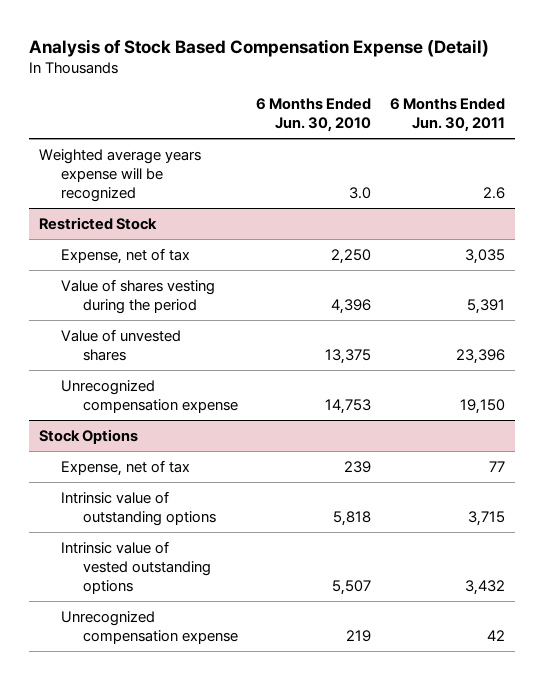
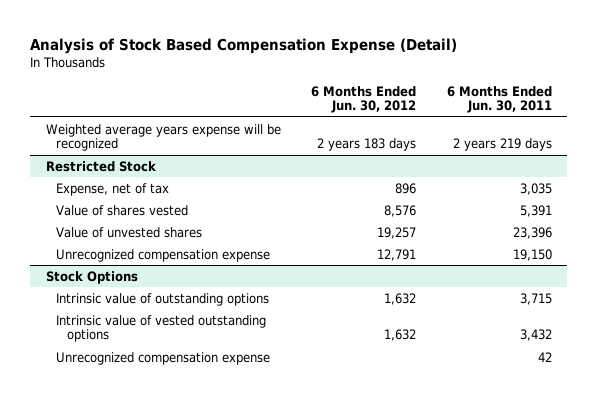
[256,98,372,133] 6 Months Ended Jun. 30, 2010 -> none
none -> [311,85,417,114] 6 Months Ended Jun. 30, 2012
[483,186,506,199] 2.6 -> [452,138,552,152] 2 years 219 days
[60,278,215,314] Value of shares vesting during the period -> [56,204,189,216] Value of shares vested
[60,459,190,476] Expense, net of tax -> none

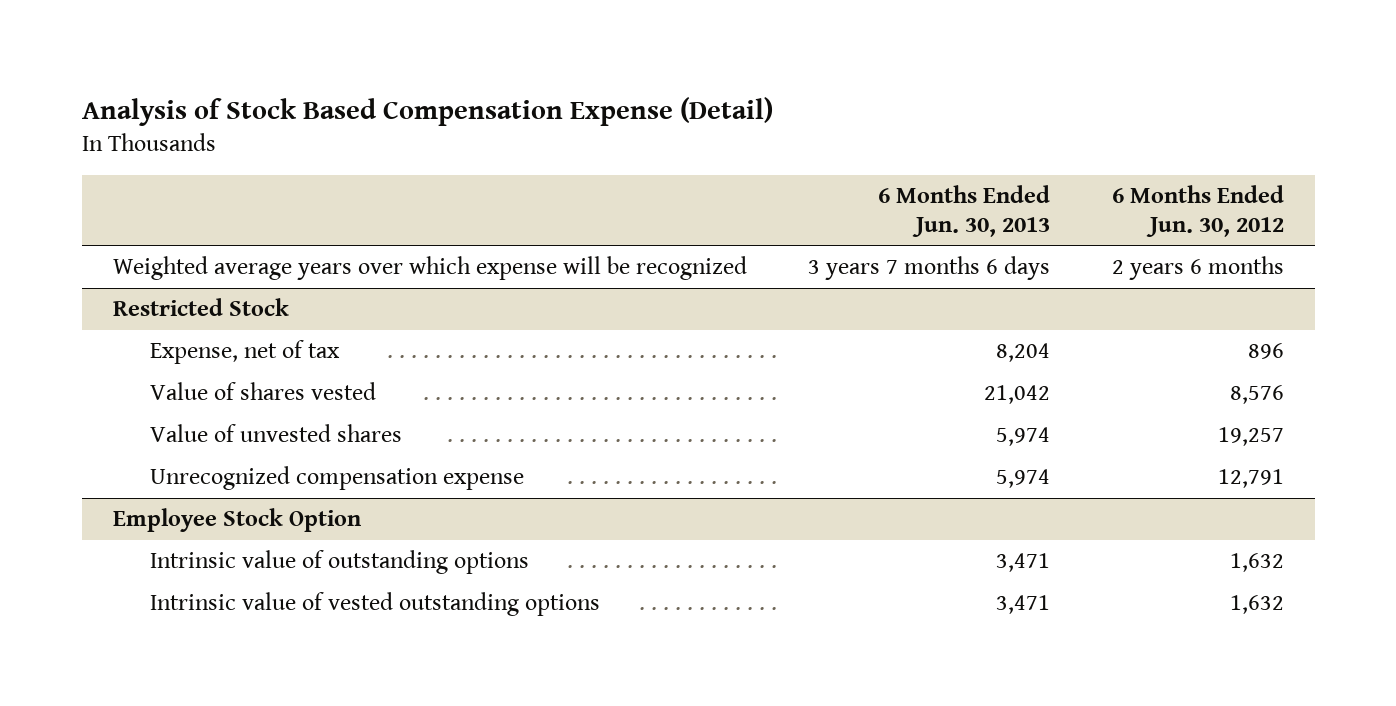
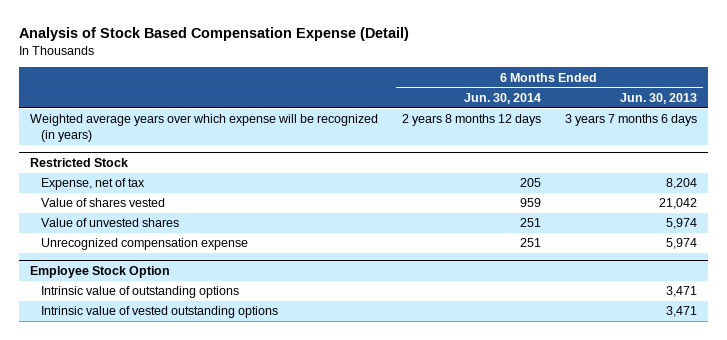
[1111,185,1284,237] 6 Months Ended Jun. 30, 2012 -> none
none -> [464,92,542,104] Jun. 30, 2014
[112,256,747,281] Weighted average years over which expense will be recognized -> [30,114,379,143] Weighted average years over which expense will be recognized (in years)

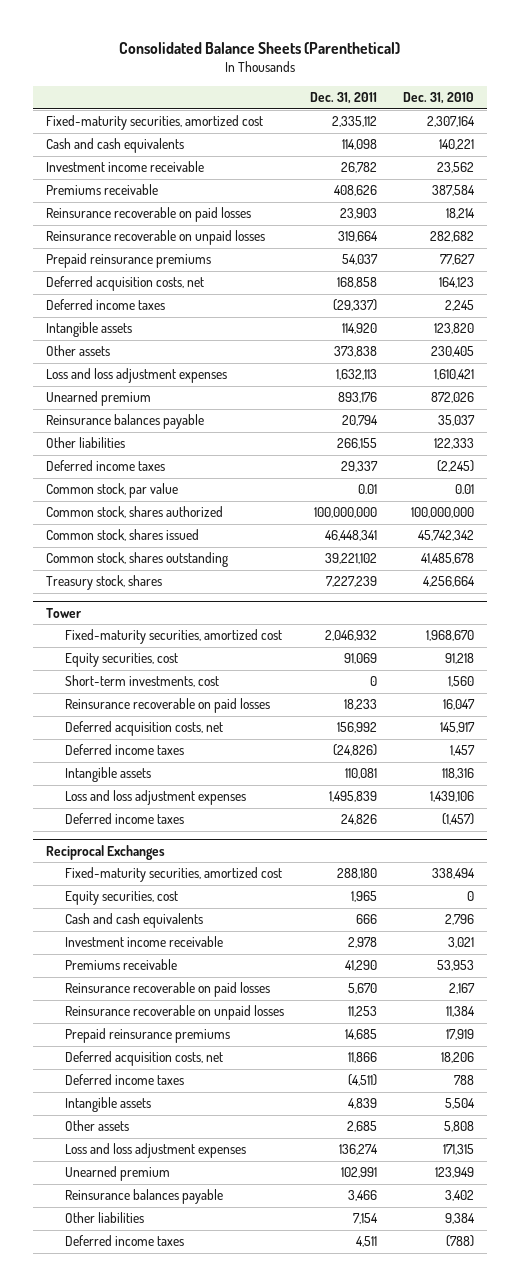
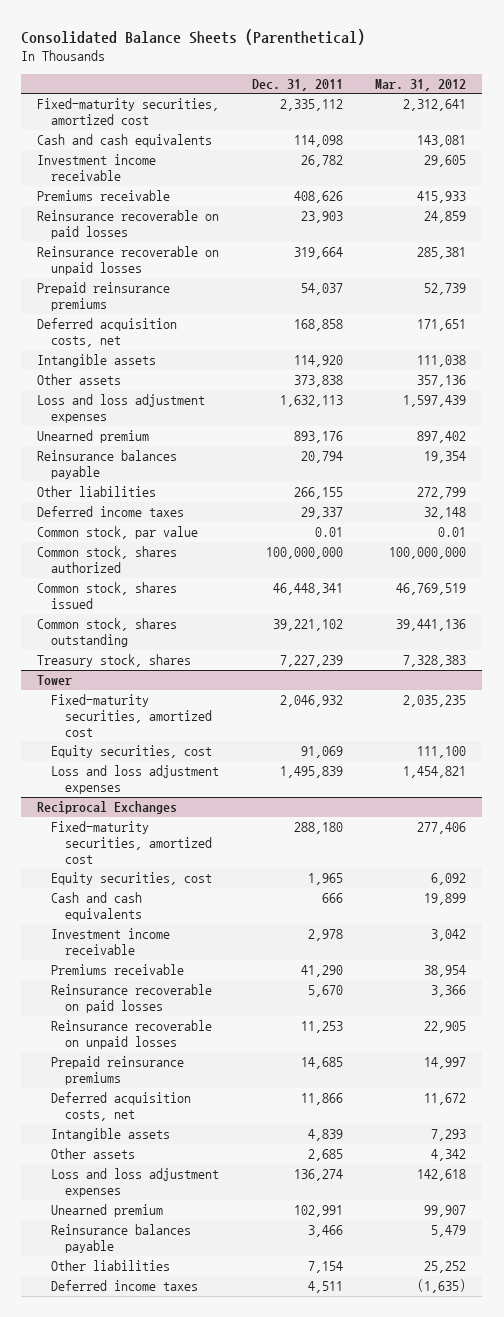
[403,92,475,105] Dec. 31, 2010 -> none
none -> [375,78,467,91] Mar. 31, 2012
[46,299,166,311] Deferred income taxes -> none
[65,675,220,688] Short-term investments, cost -> none
[65,698,271,714] Reinsurance recoverable on paid losses -> none
[65,721,224,737] Deferred acquisition costs, net -> none
[65,744,185,756] Deferred income taxes -> none
[65,767,152,783] Intangible assets -> none
[65,813,185,825] Deferred income taxes -> none
[65,1074,185,1086] Deferred income taxes -> none

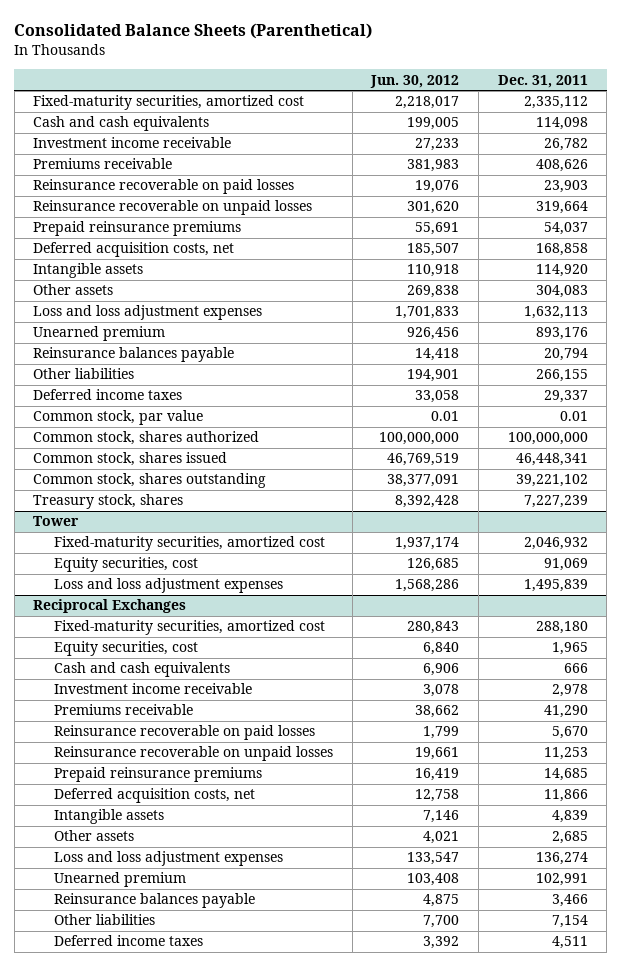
[375,78,467,91] Mar. 31, 2012 -> none
none -> [370,74,460,88] Jun. 30, 2012
[293,375,343,388] 373,838 -> [535,285,588,299] 304,083

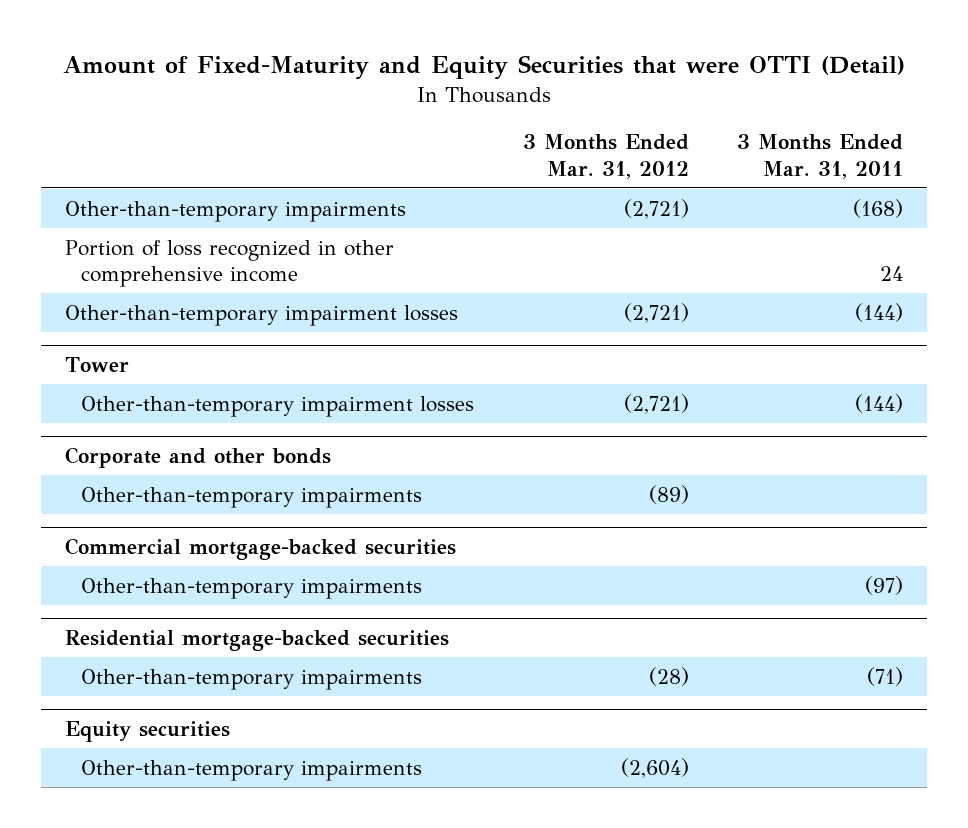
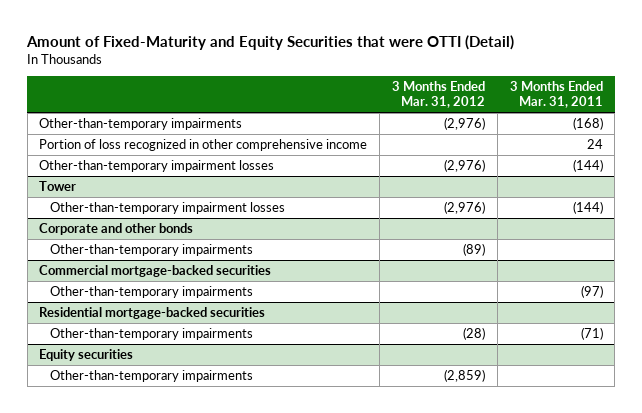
[623,198,689,219] (2,721) -> [444,117,486,131] (2,976)
[623,302,689,323] (2,721) -> [444,159,486,173] (2,976)
[623,393,689,414] (2,721) -> [444,201,486,215] (2,976)
[620,757,689,778] (2,604) -> [444,369,486,383] (2,859)

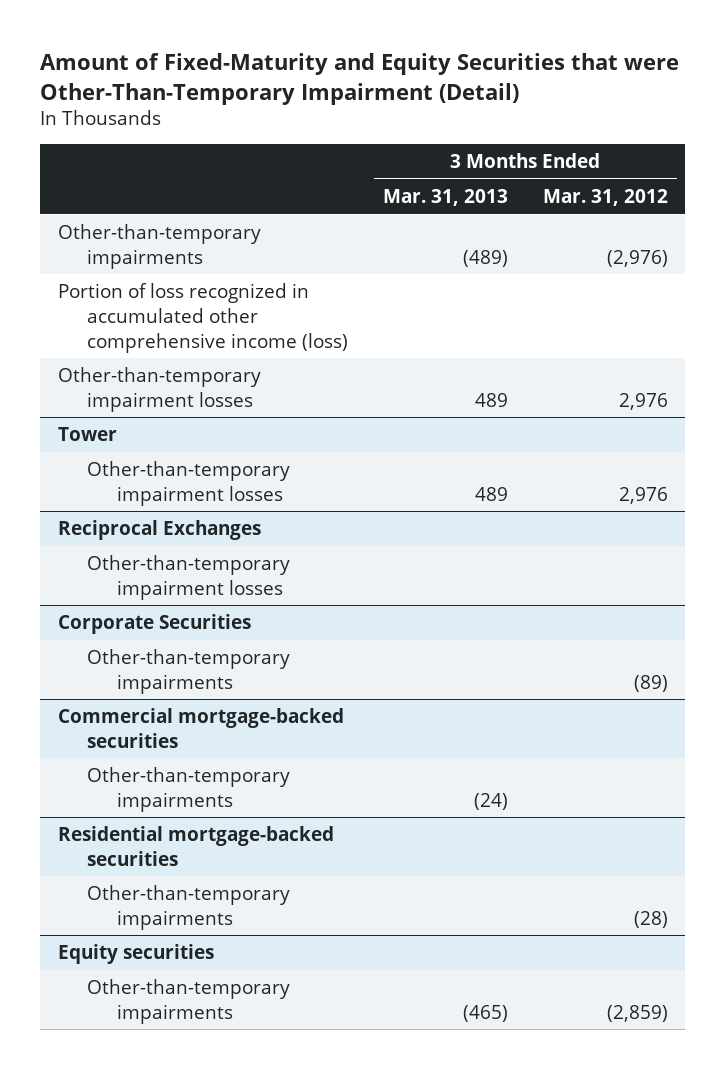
[26,34,515,50] Amount of Fixed-Maturity and Equity Securities that were OTTI (Detail) -> [40,52,680,105] Amount of Fixed-Maturity and Equity Securities that were Other-Than-Temporary Impairment (Detail)
[509,81,603,109] 3 Months Ended Mar. 31, 2011 -> none
none -> [383,189,509,207] Mar. 31, 2013
[39,139,368,152] Portion of loss recognized in other comprehensive income -> [57,283,349,353] Portion of loss recognized in accumulated other comprehensive income (loss)
[444,159,486,173] (2,976) -> [618,392,668,410] 2,976
[39,223,194,236] Corporate and other bonds -> none
[444,201,486,215] (2,976) -> [618,486,668,504] 2,976
none -> [57,520,261,541] Reciprocal Exchanges
none -> [87,555,291,600] Other-than-temporary impairment losses
none -> [57,614,251,635] Corporate Securities

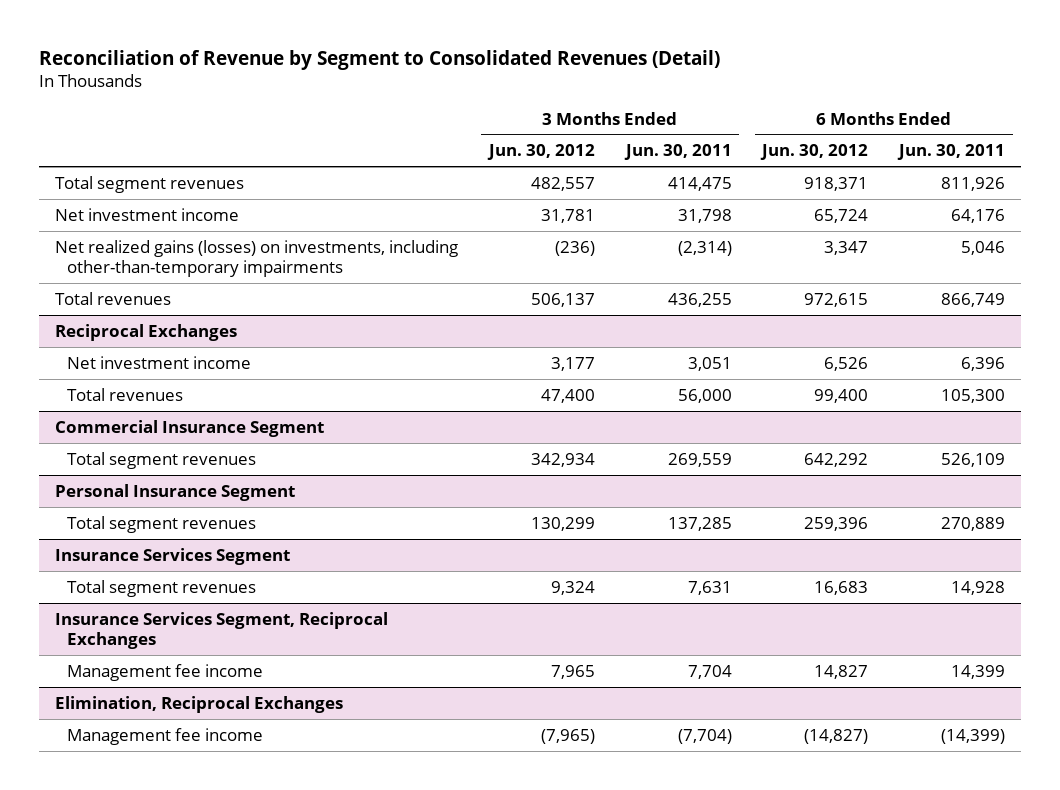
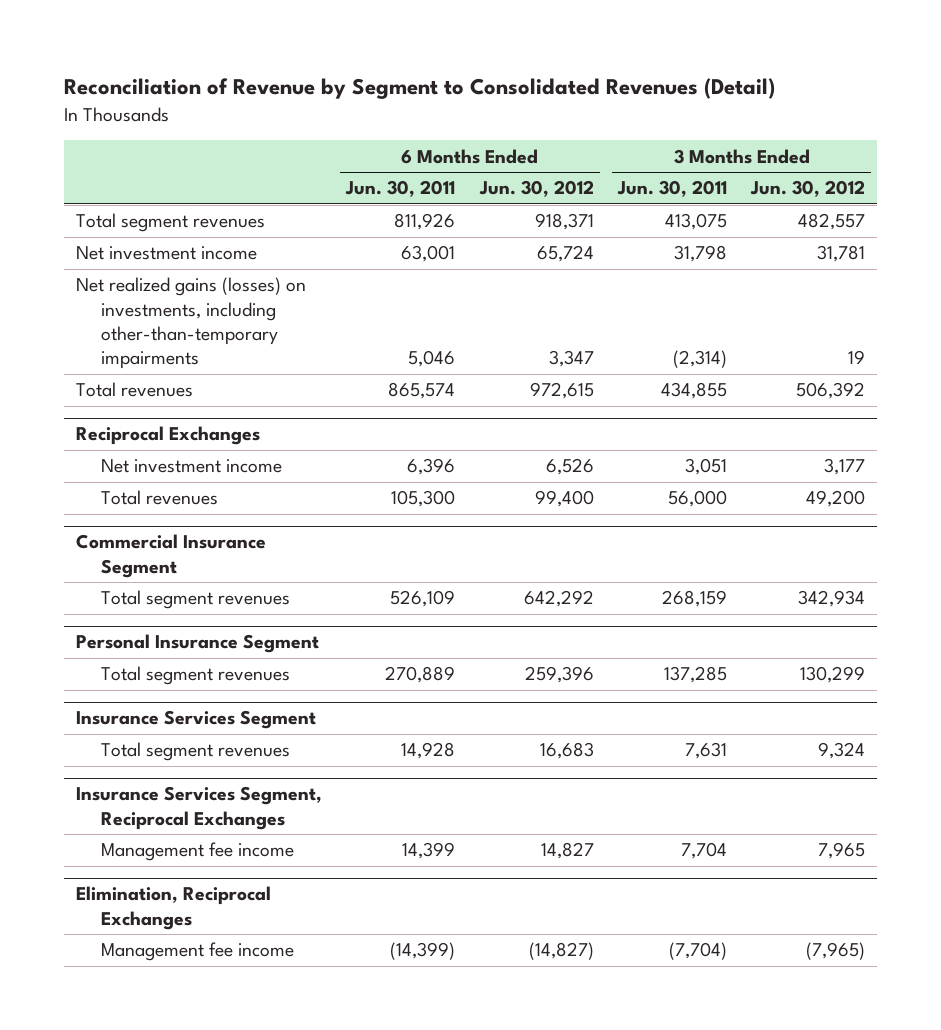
[667,176,732,191] 414,475 -> [664,213,727,231] 413,075
[951,208,1006,223] 64,176 -> [401,245,456,263] 63,001
[554,240,595,256] (236) -> [848,350,866,365] 19
[530,292,595,307] 506,137 -> [796,382,866,400] 506,392
[667,292,732,307] 436,255 -> [660,382,727,400] 434,855
[941,292,1006,307] 866,749 -> [388,382,456,400] 865,574
[540,388,595,403] 47,400 -> [806,490,866,508] 49,200
[667,452,732,467] 269,559 -> [661,590,727,608] 268,159

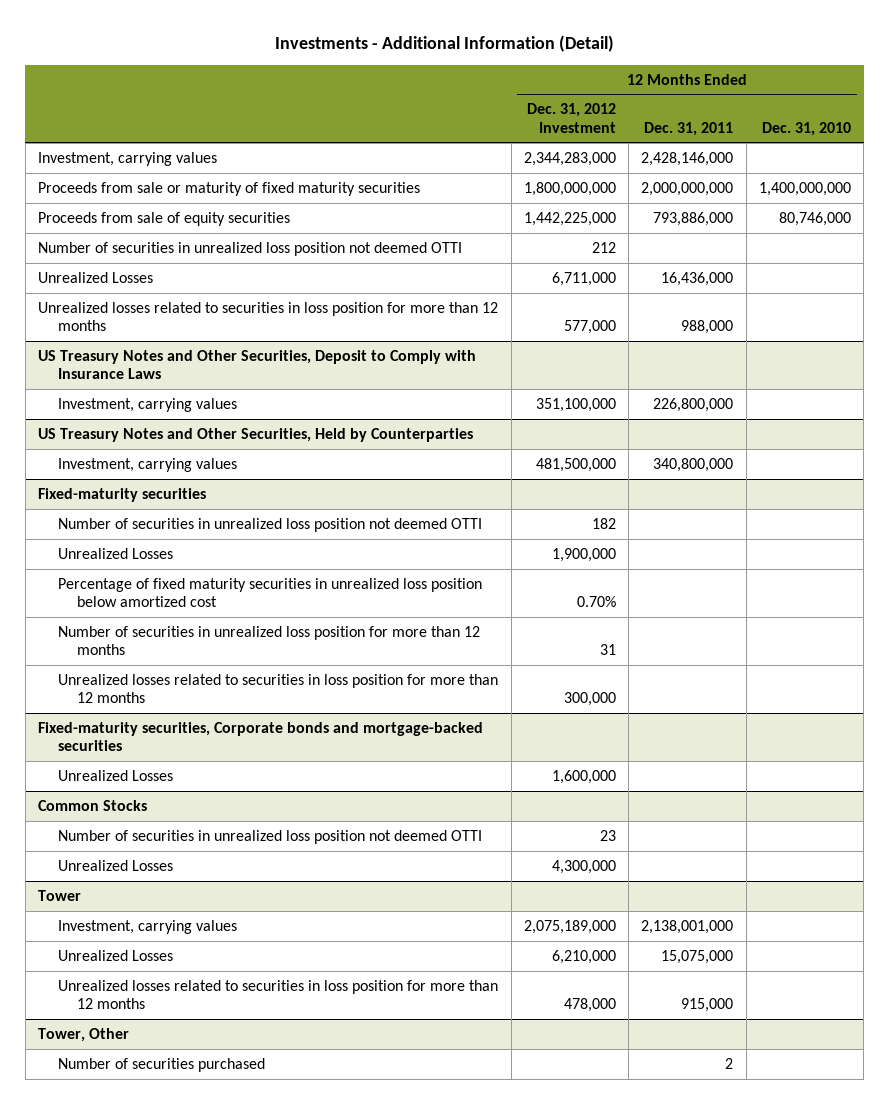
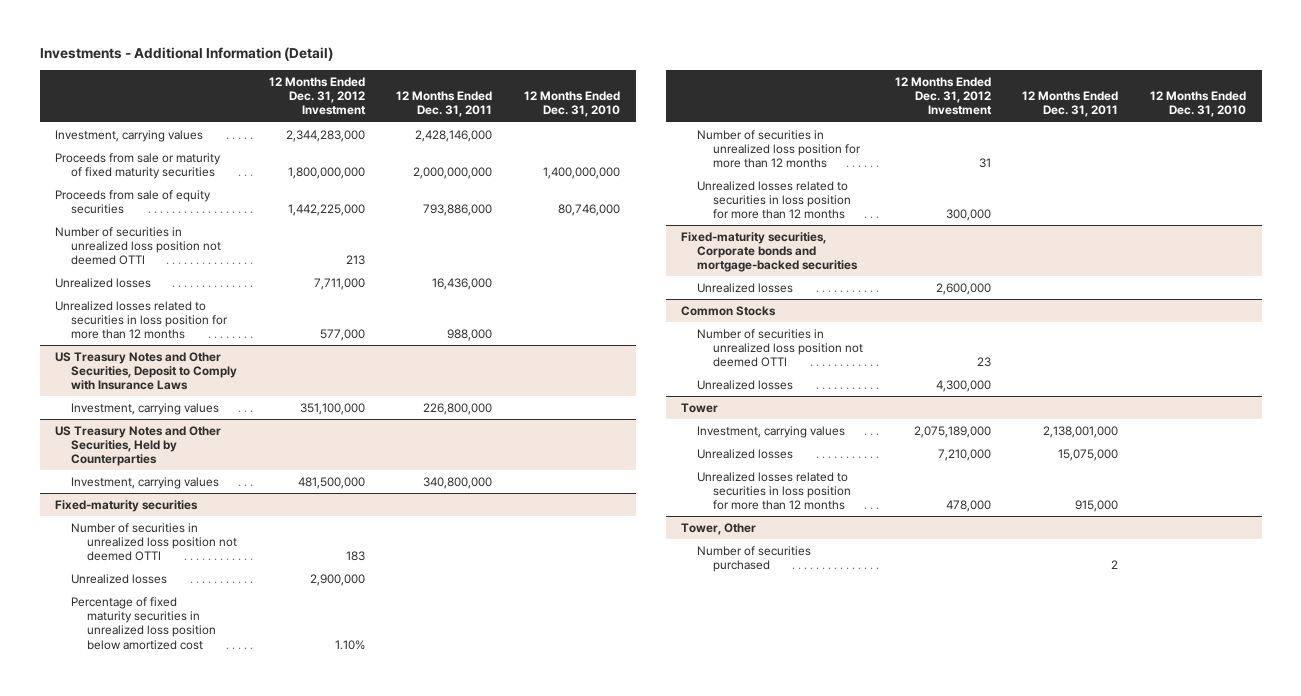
[591,241,616,253] 212 -> [345,255,365,266] 213
[38,271,154,283] Unrealized Losses -> [55,277,152,288] Unrealized losses
[551,271,616,286] 6,711,000 -> [313,277,365,290] 7,711,000
[591,517,616,529] 182 -> [345,551,365,562] 183
[57,547,173,559] Unrealized Losses -> [71,573,168,584] Unrealized losses
[551,547,616,562] 1,900,000 -> [309,573,365,586] 2,900,000
[576,596,616,608] 0.70% -> [334,639,365,650] 1.10%
[57,769,173,781] Unrealized Losses -> [697,282,794,293] Unrealized losses
[551,769,616,784] 1,600,000 -> [935,282,991,295] 2,600,000
[57,859,173,871] Unrealized Losses -> [697,379,794,390] Unrealized losses
[57,949,173,961] Unrealized Losses -> [697,448,794,459] Unrealized losses
[551,949,616,964] 6,210,000 -> [937,448,991,461] 7,210,000

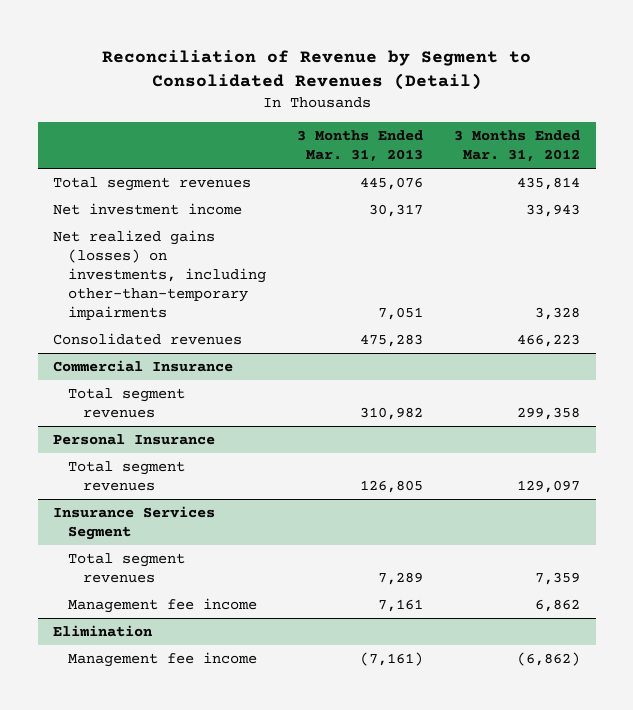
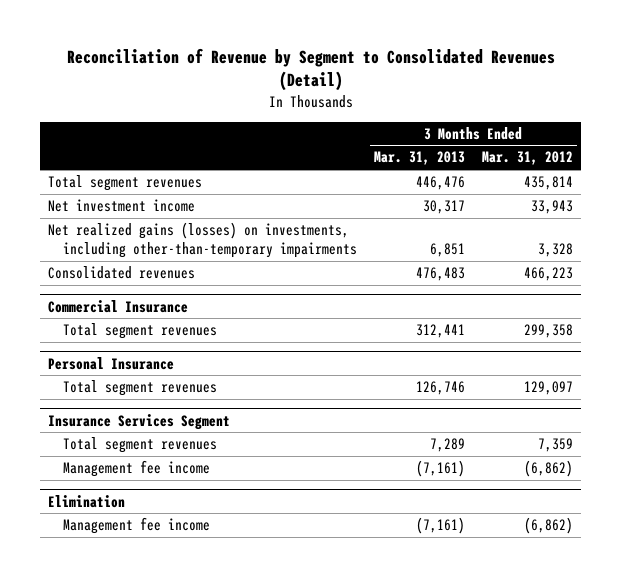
[360,177,424,191] 445,076 -> [415,176,465,191] 446,476
[378,306,424,320] 7,051 -> [429,242,465,257] 6,851
[360,334,424,348] 475,283 -> [415,267,465,282] 476,483
[360,407,424,421] 310,982 -> [415,324,465,339] 312,441
[360,480,424,494] 126,805 -> [415,381,465,396] 126,746
[378,599,424,613] 7,161 -> [415,460,465,478] (7,161)
[535,599,581,613] 6,862 -> [523,460,573,478] (6,862)

